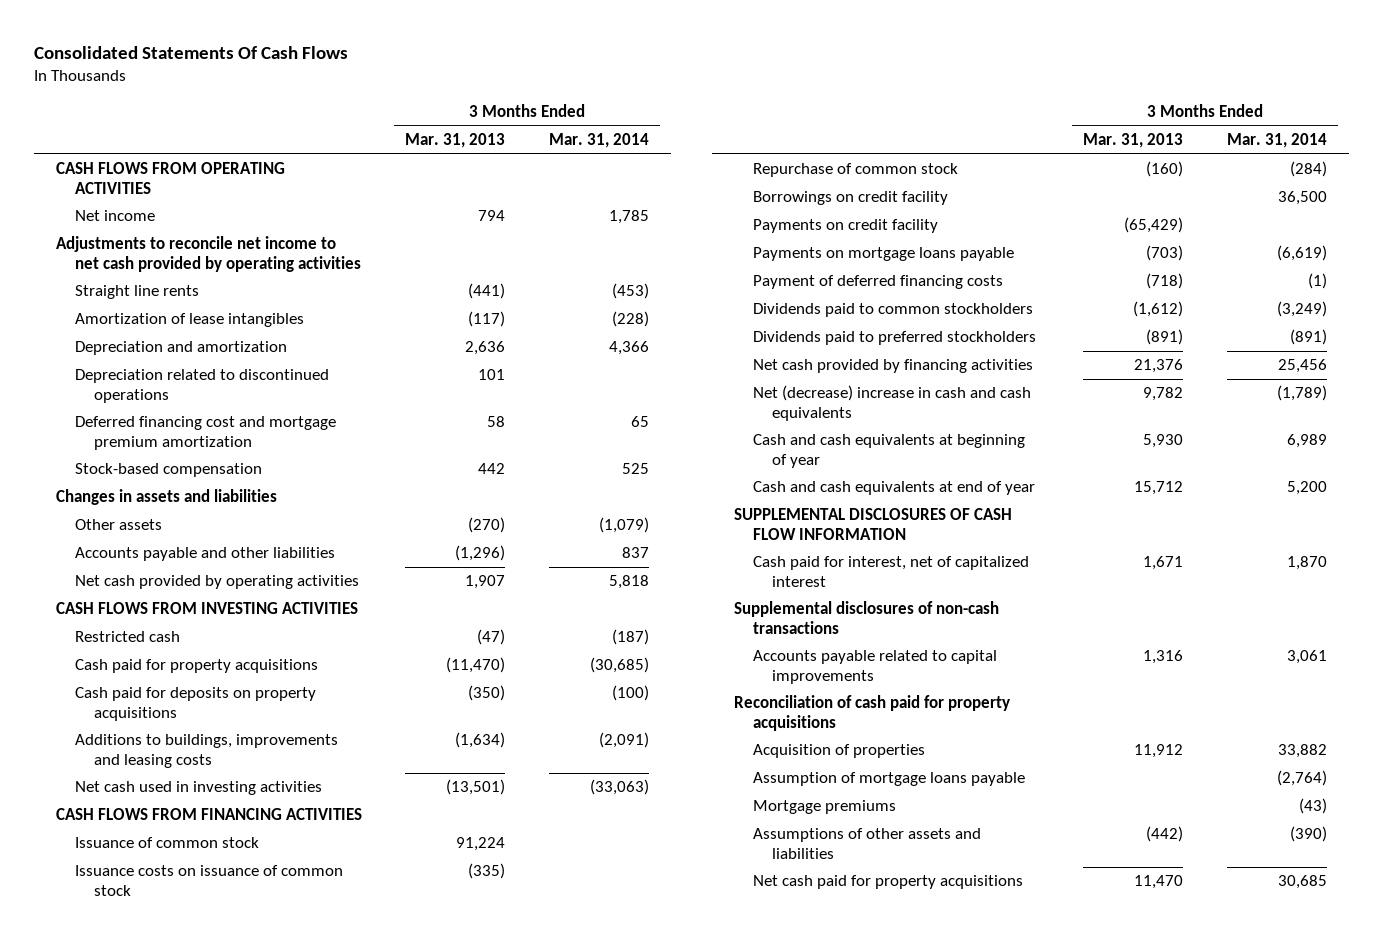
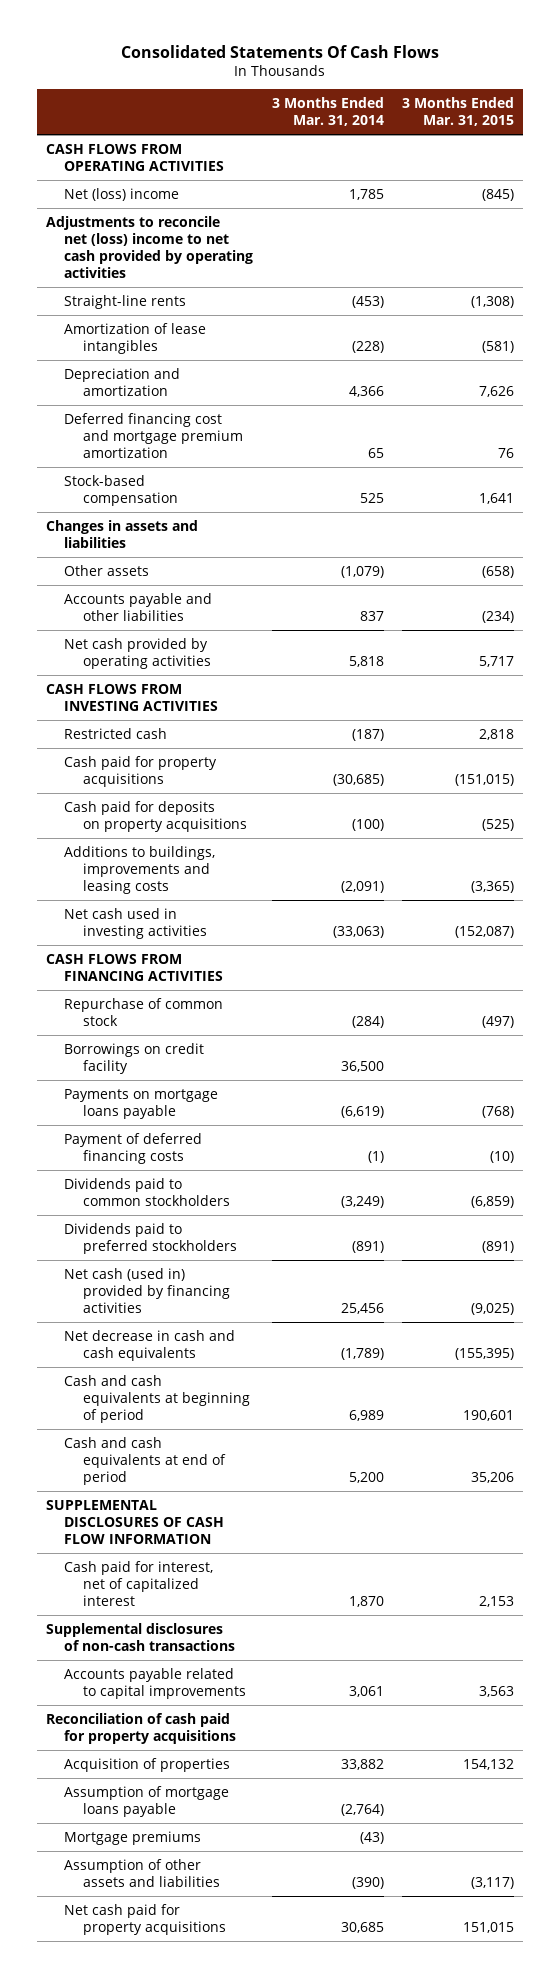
[405,132,506,148] Mar. 31, 2013 -> none
none -> [401,97,514,127] 3 Months Ended Mar. 31, 2015
[74,210,155,222] Net income -> [64,187,180,201] Net (loss) income
[55,236,361,272] Adjustments to reconcile net income to net cash provided by operating activities -> [45,215,254,279] Adjustments to reconcile net (loss) income to net cash provided by operating activities
[74,285,199,300] Straight line rents -> [64,294,187,309] Straight-line rents
[74,369,329,403] Depreciation related to discontinued operations -> none
[74,837,259,849] Issuance of common stock -> none
[74,865,343,896] Issuance costs on issuance of common stock -> none
[753,219,939,234] Payments on credit facility -> none
[753,359,1034,374] Net cash provided by financing activities -> [64,1267,230,1313] Net cash (used in) provided by financing activities
[753,385,1032,421] Net (decrease) increase in cash and cash equivalents -> [64,1329,236,1361] Net decrease in cash and cash equivalents
[753,434,1026,468] Cash and cash equivalents at beginning of year -> [64,1374,250,1423] Cash and cash equivalents at beginning of period
[753,481,1036,496] Cash and cash equivalents at end of year -> [64,1436,226,1485] Cash and cash equivalents at end of period
[753,828,982,859] Assumptions of other assets and liabilities -> [64,1858,220,1887] Assumption of other assets and liabilities

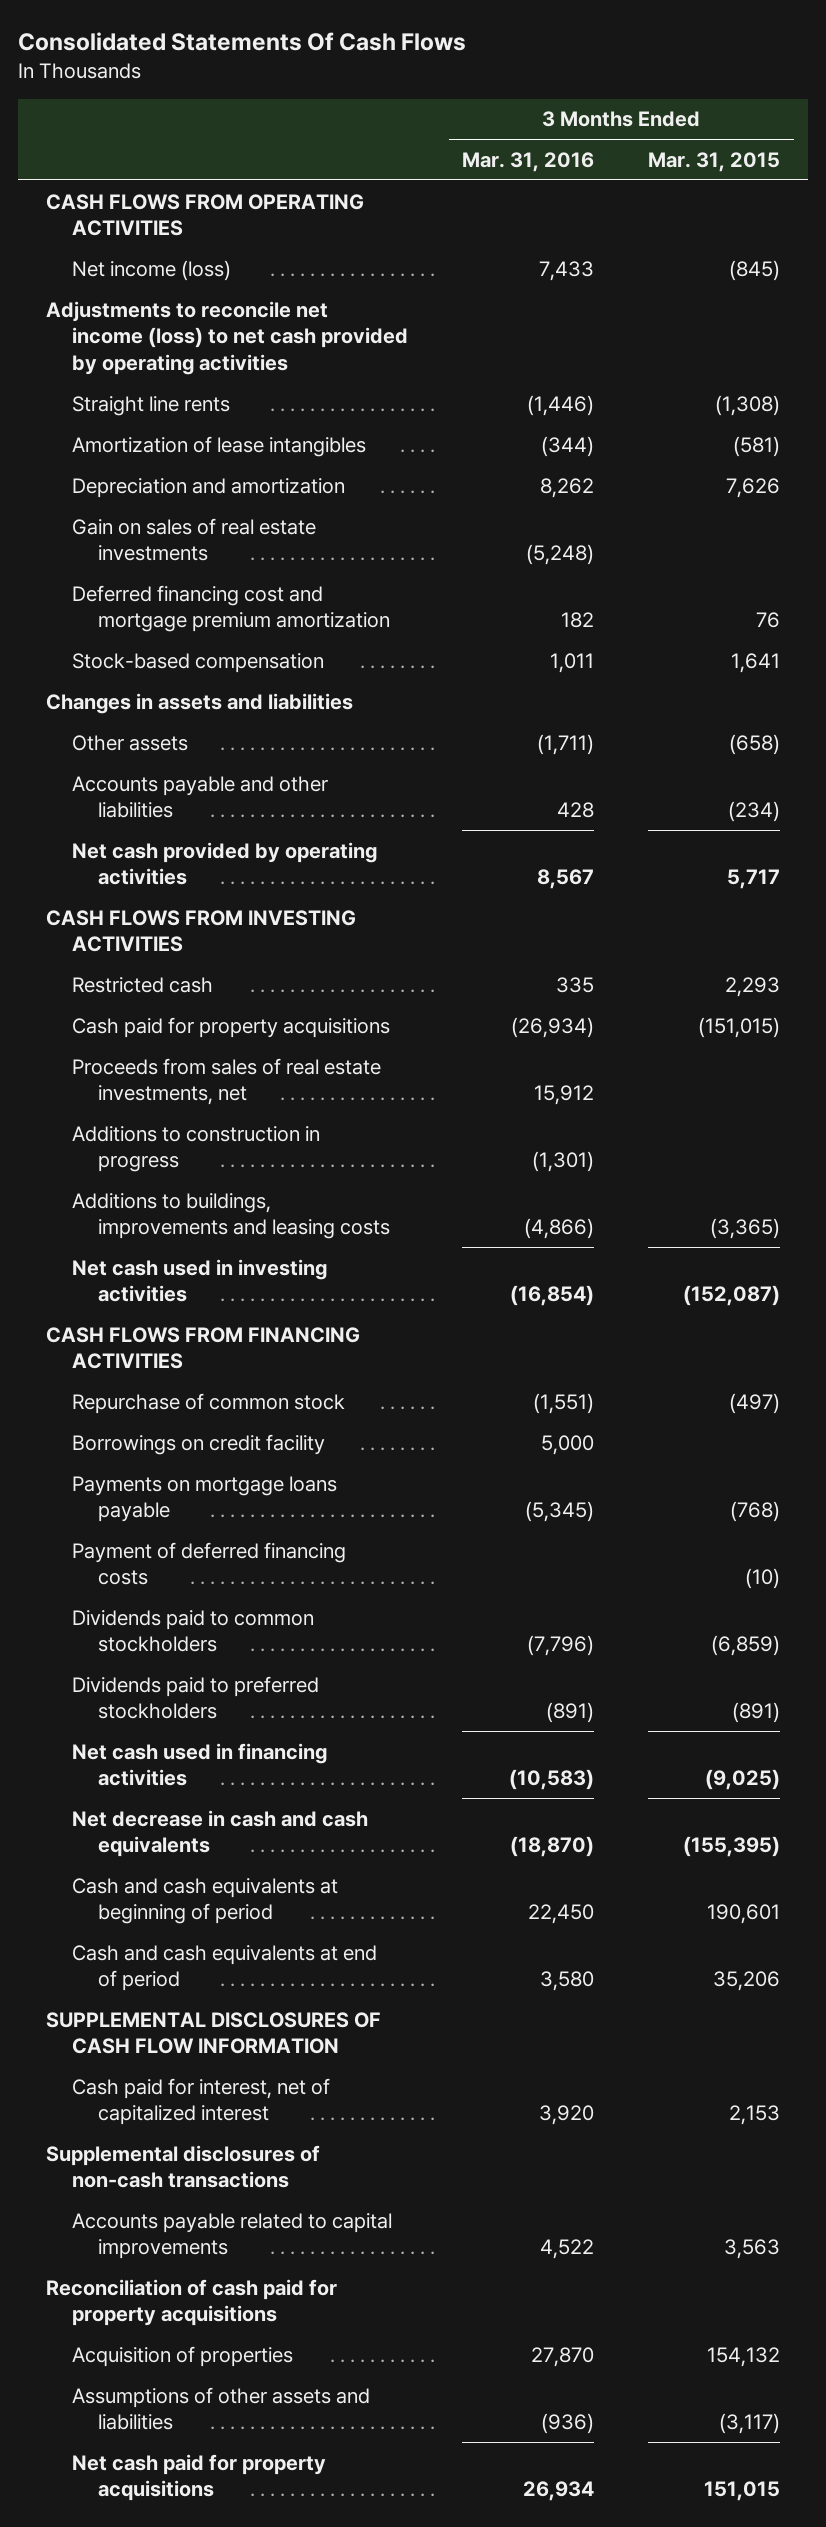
[271,97,384,127] 3 Months Ended Mar. 31, 2014 -> none
none -> [462,152,595,173] Mar. 31, 2016
[64,187,180,201] Net (loss) income -> [72,259,232,281] Net income (loss)
[45,215,254,279] Adjustments to reconcile net (loss) income to net cash provided by operating activities -> [45,300,409,376] Adjustments to reconcile net income (loss) to net cash provided by operating activities
[64,294,187,309] Straight-line rents -> [72,395,231,416] Straight line rents
none -> [72,517,317,562] Gain on sales of real estate investments
[478,728,514,740] 2,818 -> [725,976,781,997] 2,293
[64,800,247,832] Cash paid for deposits on property acquisitions -> none
none -> [72,1057,382,1106] Proceeds from sales of real estate investments, net
none -> [72,1125,321,1173] Additions to construction in progress
[64,1267,230,1313] Net cash (used in) provided by financing activities -> [72,1742,328,1787] Net cash used in financing activities
[64,1785,230,1817] Assumption of mortgage loans payable -> none
[64,1830,202,1845] Mortgage premiums -> none
[64,1858,220,1887] Assumption of other assets and liabilities -> [72,2386,371,2431] Assumptions of other assets and liabilities

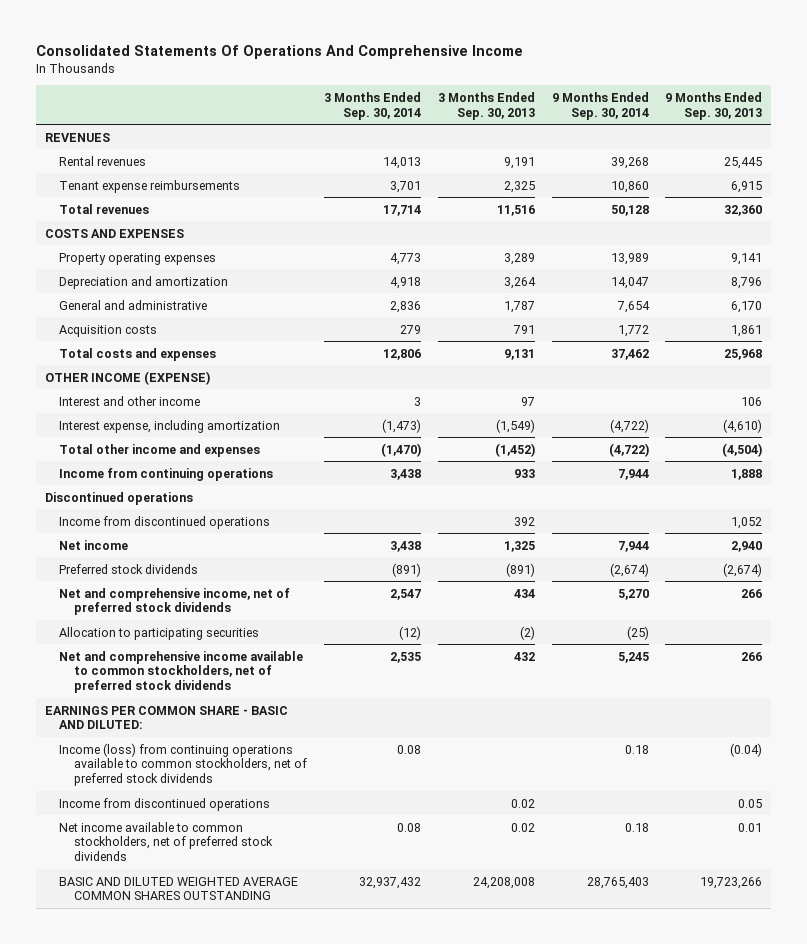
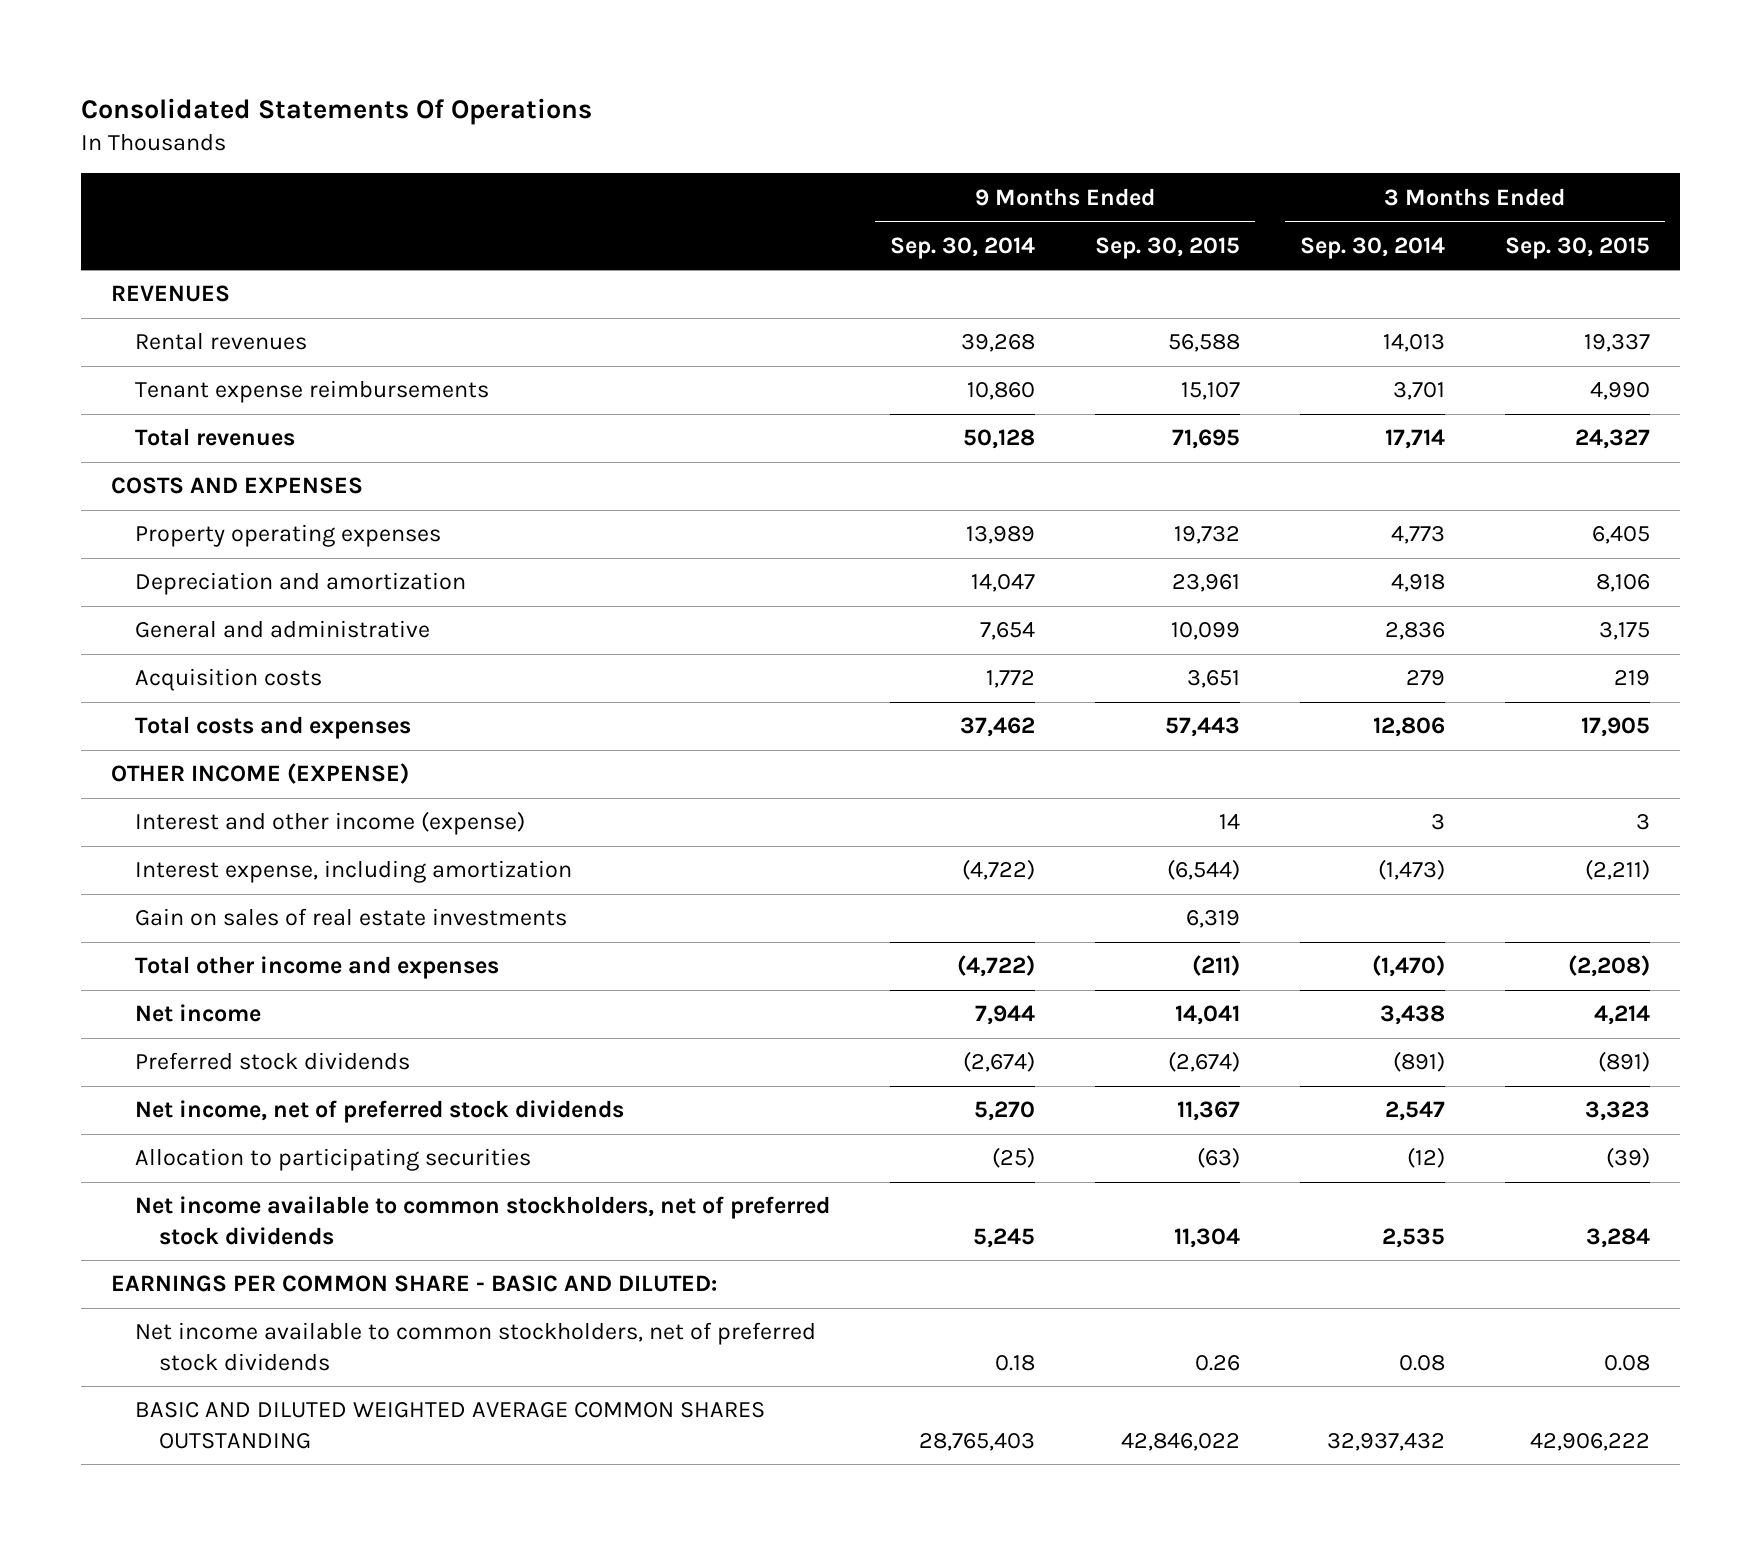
[36,44,524,59] Consolidated Statements Of Operations And Comprehensive Income -> [81,97,593,125] Consolidated Statements Of Operations
[437,92,535,120] 3 Months Ended Sep. 30, 2013 -> none
[665,92,763,120] 9 Months Ended Sep. 30, 2013 -> none
none -> [1095,236,1241,259] Sep. 30, 2015
none -> [1504,236,1650,259] Sep. 30, 2015
[59,395,201,406] Interest and other income -> [135,811,526,836] Interest and other income (expense)
none -> [135,908,568,927] Gain on sales of real estate investments
[59,467,274,481] Income from continuing operations -> none
[44,491,193,505] Discontinued operations -> none
[59,515,271,529] Income from discontinued operations -> none
[59,587,291,616] Net and comprehensive income, net of preferred stock dividends -> [135,1100,625,1124] Net income, net of preferred stock dividends
[59,650,304,694] Net and comprehensive income available to common stockholders, net of preferred stock dividends -> [135,1196,831,1245] Net income available to common stockholders, net of preferred stock dividends
[59,742,308,787] Income (loss) from continuing operations available to common stockholders, net of preferred stock dividends -> none
[59,797,271,811] Income from discontinued operations -> none

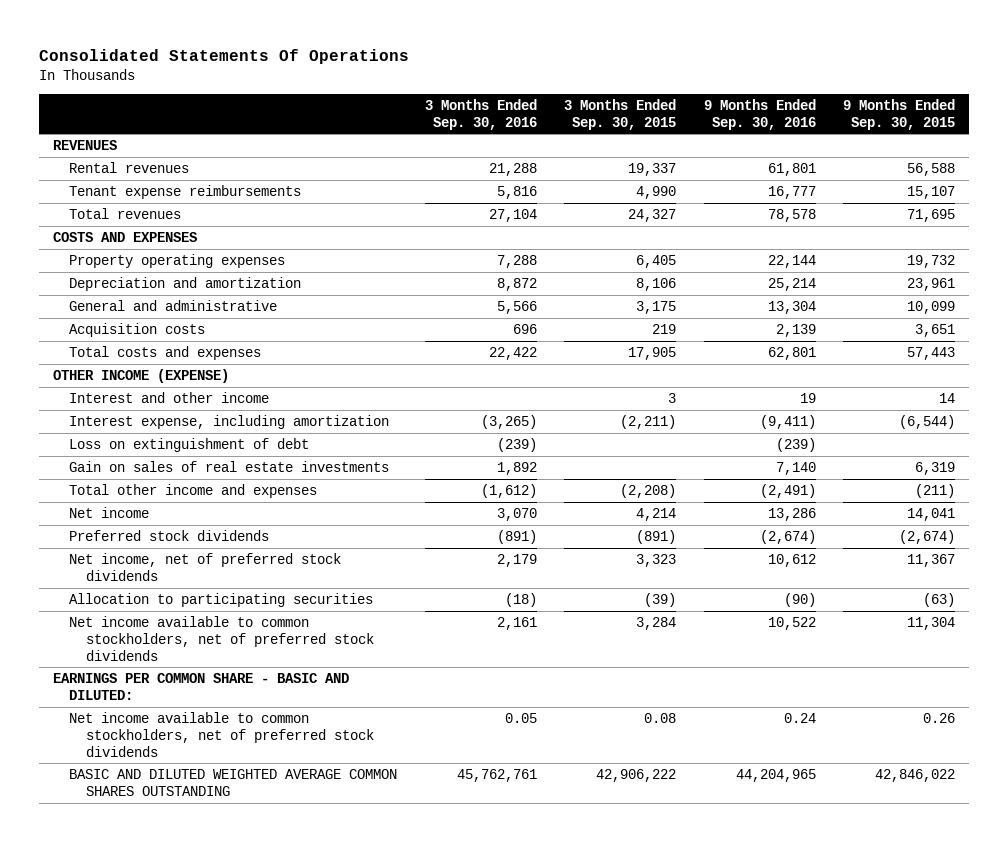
[890,236,1036,259] Sep. 30, 2014 -> none
[1299,236,1445,259] Sep. 30, 2014 -> none
none -> [424,98,537,130] 3 Months Ended Sep. 30, 2016
none -> [703,98,816,130] 9 Months Ended Sep. 30, 2016
[135,811,526,836] Interest and other income (expense) -> [69,391,270,403] Interest and other income
none -> [69,437,310,452] Loss on extinguishment of debt

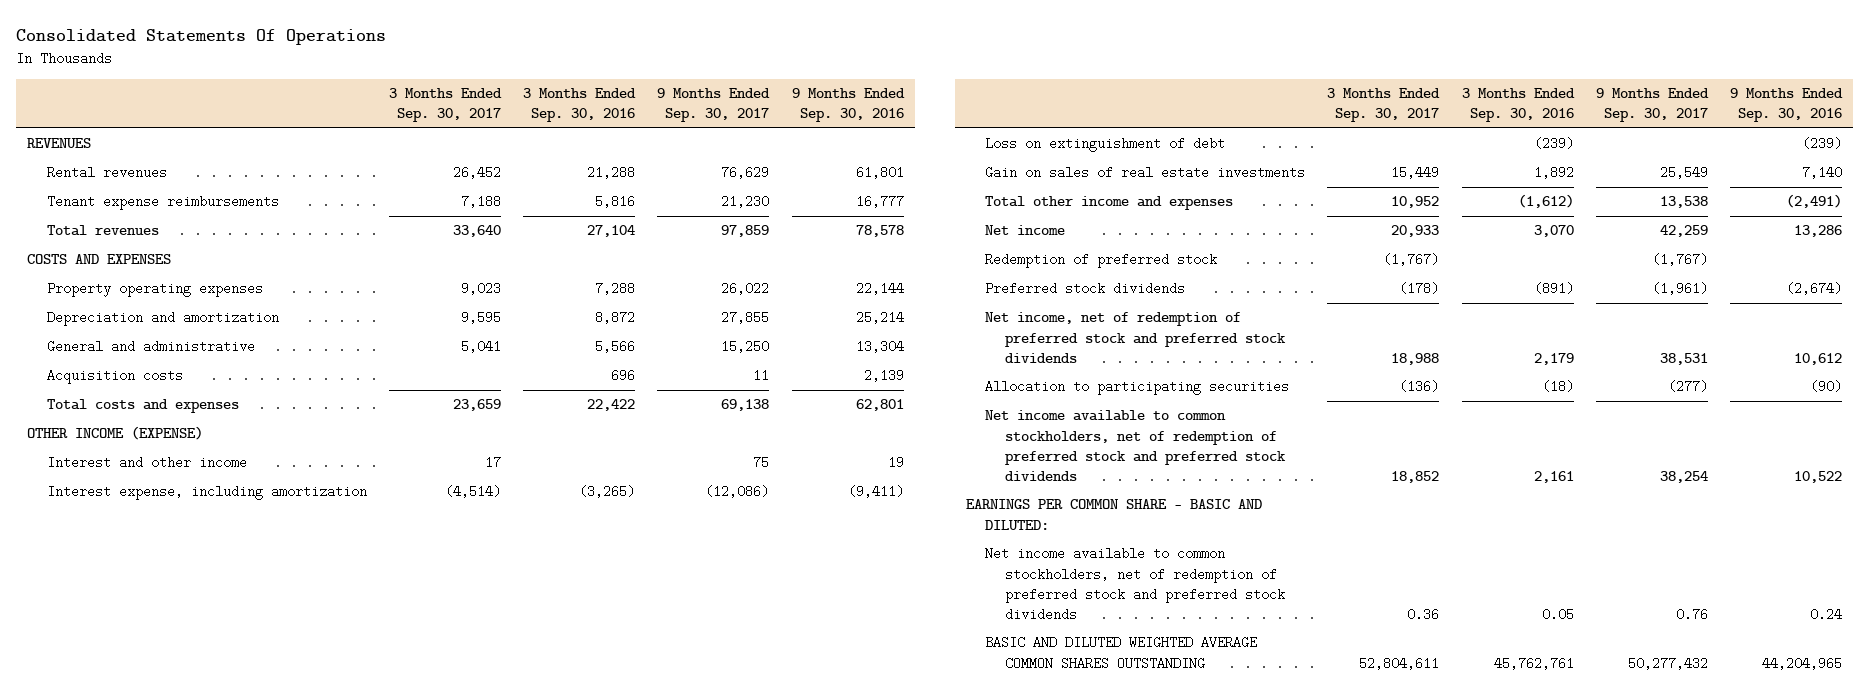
[564,98,677,130] 3 Months Ended Sep. 30, 2015 -> none
[843,98,956,130] 9 Months Ended Sep. 30, 2015 -> none
none -> [388,88,502,123] 3 Months Ended Sep. 30, 2017
none -> [657,88,771,123] 9 Months Ended Sep. 30, 2017
none -> [985,253,1218,269] Redemption of preferred stock
[69,552,342,581] Net income, net of preferred stock dividends -> [985,312,1286,363] Net income, net of redemption of preferred stock and preferred stock dividends
[69,615,374,661] Net income available to common stockholders, net of preferred stock dividends -> [985,410,1286,481] Net income available to common stockholders, net of redemption of preferred stock and preferred stock dividends
[69,711,374,757] Net income available to common stockholders, net of preferred stock dividends -> [985,547,1285,621] Net income available to common stockholders, net of redemption of preferred stock and preferred stock dividends

